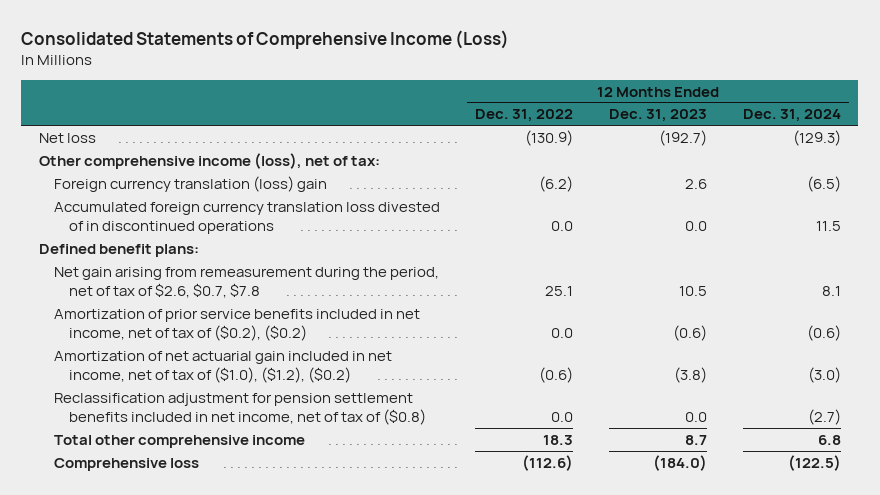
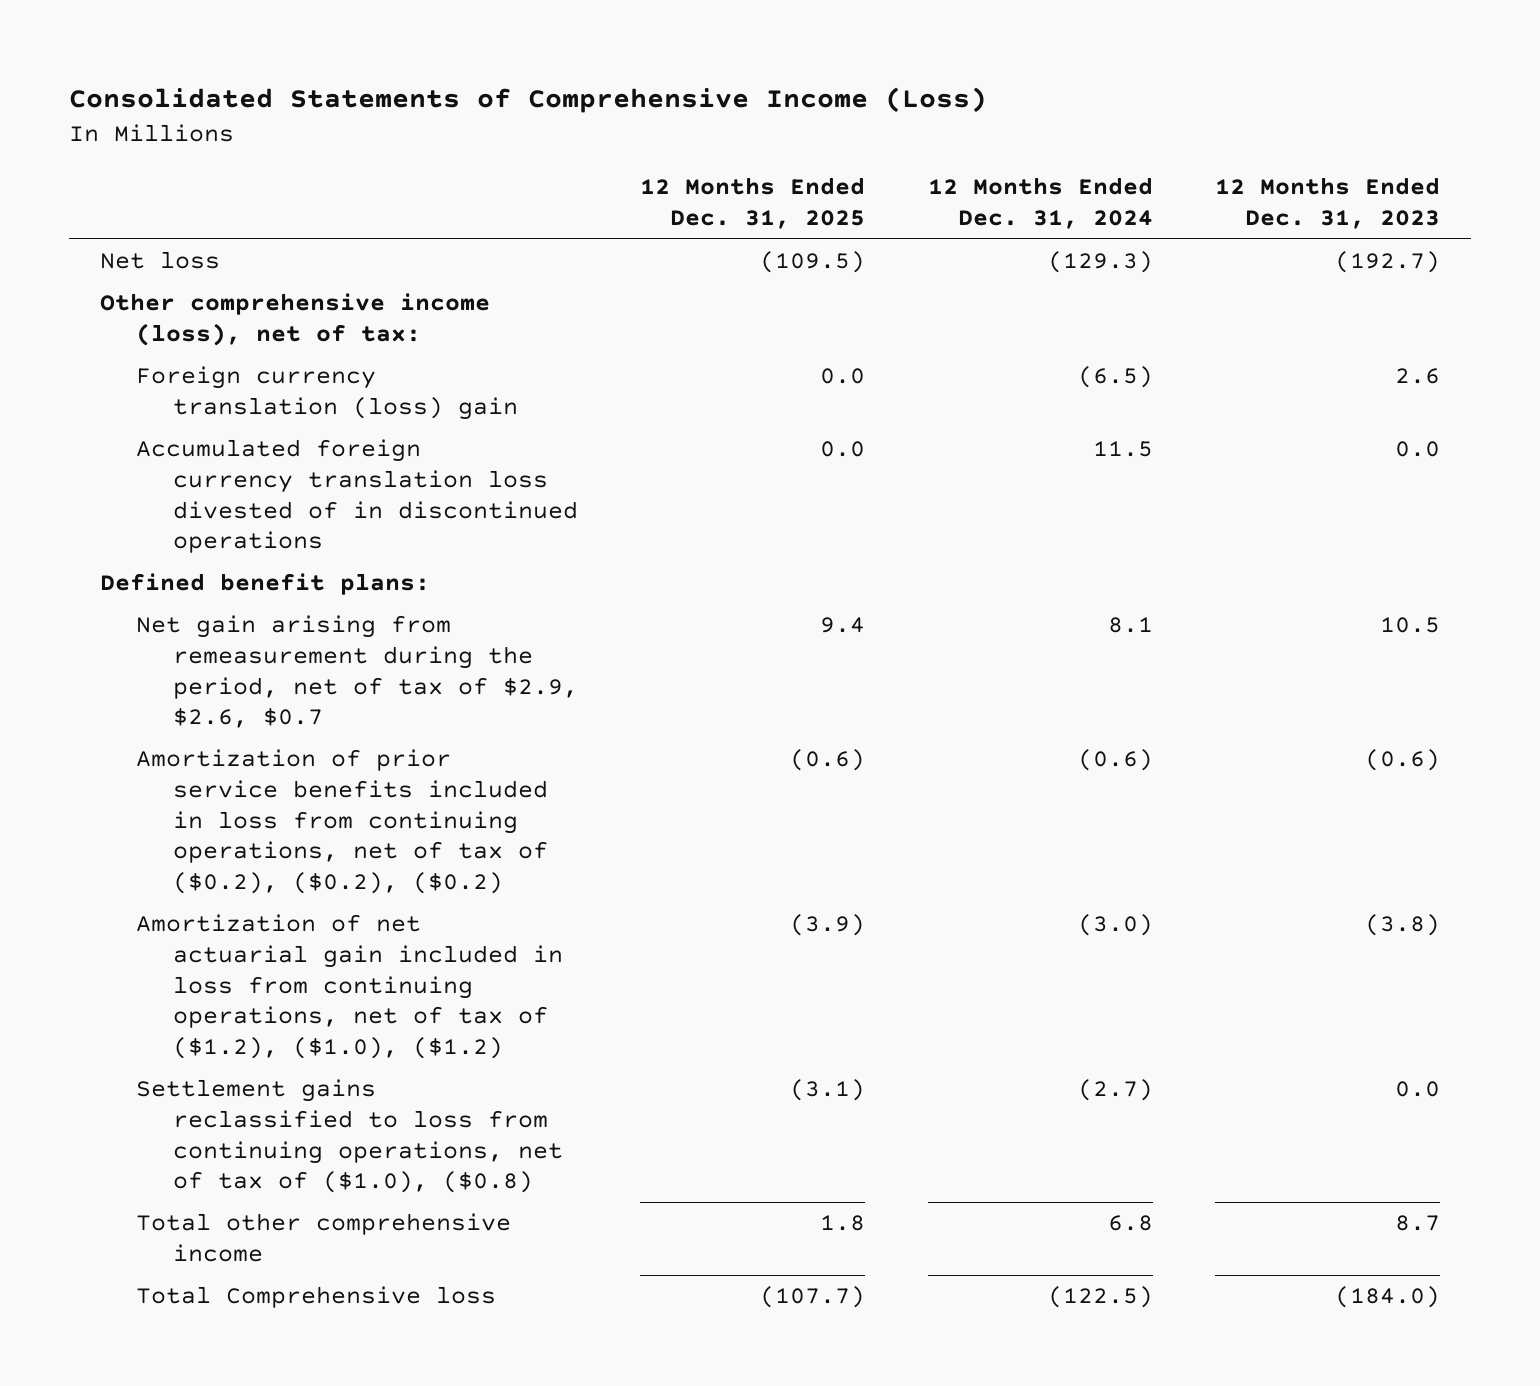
[475,109,574,123] Dec. 31, 2022 -> none
none -> [640,177,866,229] 12 Months Ended Dec. 31, 2025
[53,392,426,425] Reclassification adjustment for pension settlement benefits included in net income, net of tax of ($0.8) -> none
[53,266,439,298] Net gain arising from remeasurement during the period, net of tax of $2.6, $0.7, $7.8 -> [136,615,579,729] Net gain arising from remeasurement during the period, net of tax of $2.9, $2.6, $0.7
[53,308,420,341] Amortization of prior service benefits included in net income, net of tax of ($0.2), ($0.2) -> [136,749,549,894] Amortization of prior service benefits included in loss from continuing operations, net of tax of ($0.2), ($0.2), ($0.2)
[53,350,392,383] Amortization of net actuarial gain included in net income, net of tax of ($1.0), ($1.2), ($0.2) -> [136,914,564,1059] Amortization of net actuarial gain included in loss from continuing operations, net of tax of ($1.2), ($1.0), ($1.2)
none -> [136,1079,564,1194] Settlement gains reclassified to loss from continuing operations, net of tax of ($1.0), ($0.8)
[53,457,199,471] Comprehensive loss -> [136,1286,497,1309] Total Comprehensive loss

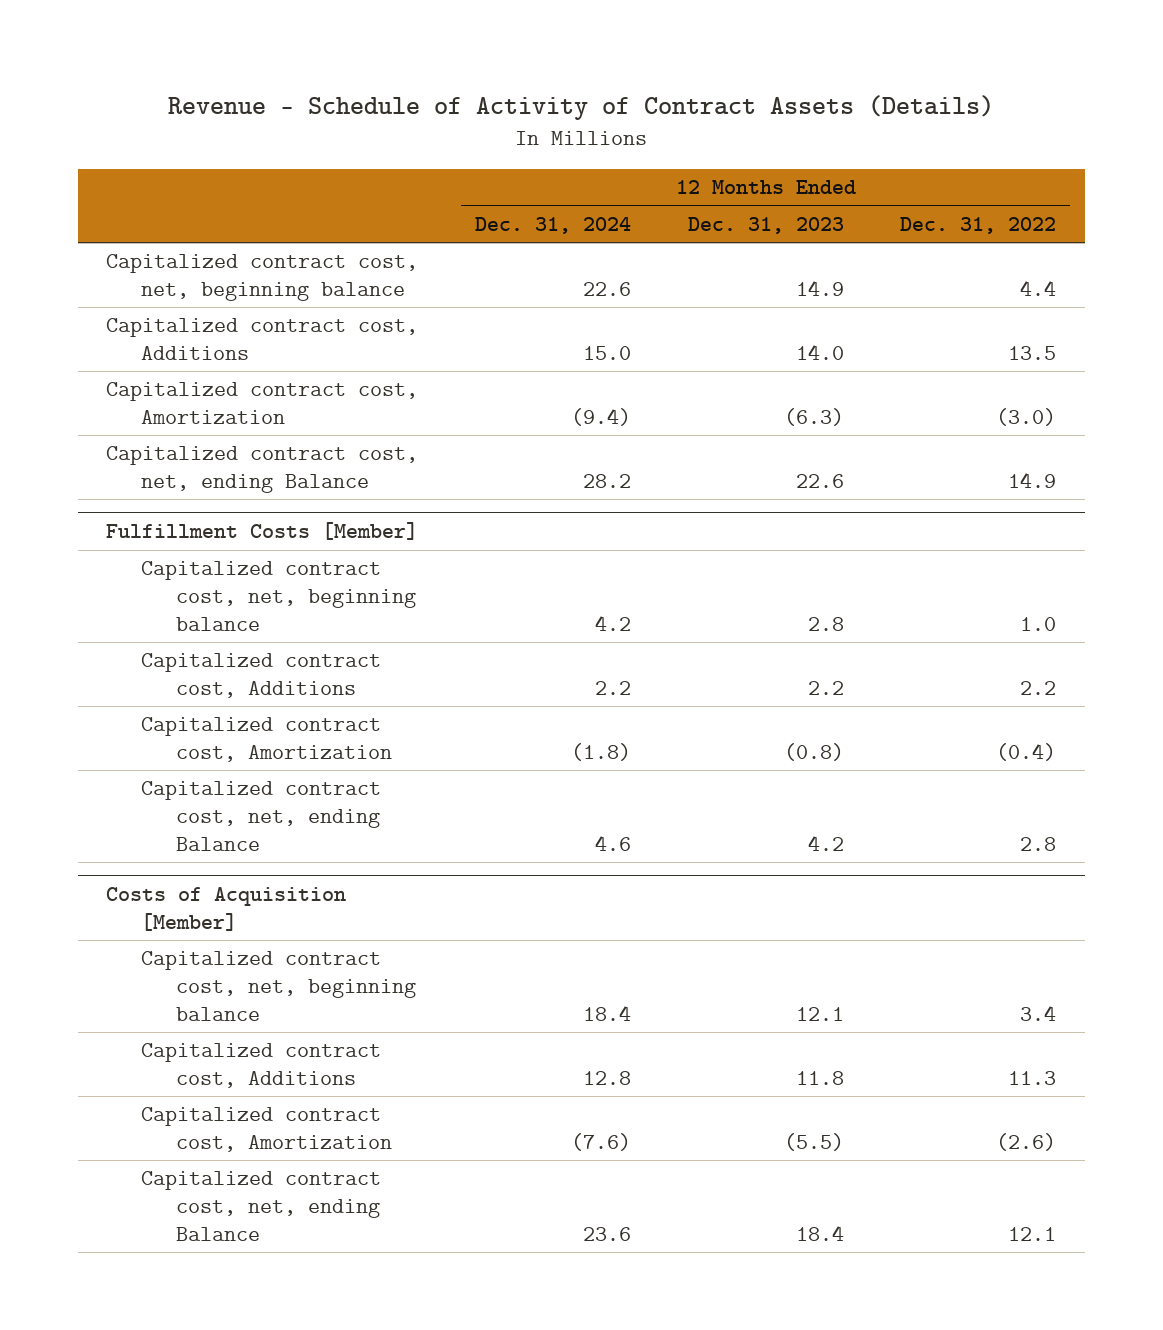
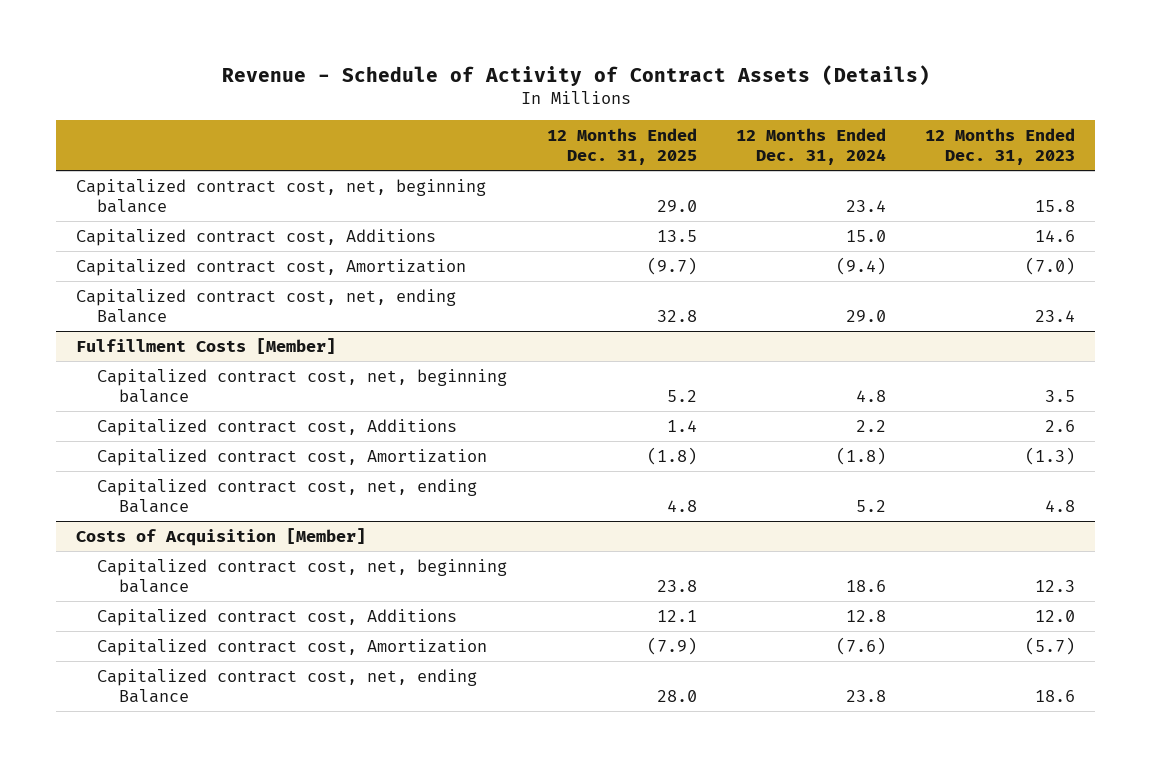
[900,216,1057,234] Dec. 31, 2022 -> none
none -> [546,128,697,166] 12 Months Ended Dec. 31, 2025
[583,282,632,297] 22.6 -> [846,199,887,212] 23.4
[795,280,844,297] 14.9 -> [1035,199,1076,212] 15.8
[795,344,844,361] 14.0 -> [1035,229,1076,242] 14.6
[783,408,844,427] (6.3) -> [1025,256,1076,275] (7.0)
[583,474,632,489] 28.2 -> [846,309,887,322] 29.0
[795,474,844,489] 22.6 -> [1035,309,1076,322] 23.4
[595,614,632,631] 4.2 -> [856,389,887,402] 4.8
[807,616,844,631] 2.8 -> [1045,389,1076,402] 3.5
[807,681,844,696] 2.2 -> [1045,419,1076,432] 2.6
[783,743,844,762] (0.8) -> [1025,446,1076,465] (1.3)
[595,834,632,851] 4.6 -> [856,499,887,512] 5.2
[807,834,844,851] 4.2 -> [1045,499,1076,512] 4.8
[583,1004,632,1021] 18.4 -> [846,579,887,592] 18.6
[795,1006,844,1021] 12.1 -> [1035,579,1076,592] 12.3
[795,1071,844,1086] 11.8 -> [1035,609,1076,622] 12.0
[783,1133,844,1152] (5.5) -> [1025,636,1076,655] (5.7)
[583,1226,632,1241] 23.6 -> [846,689,887,702] 23.8
[795,1224,844,1241] 18.4 -> [1035,689,1076,702] 18.6

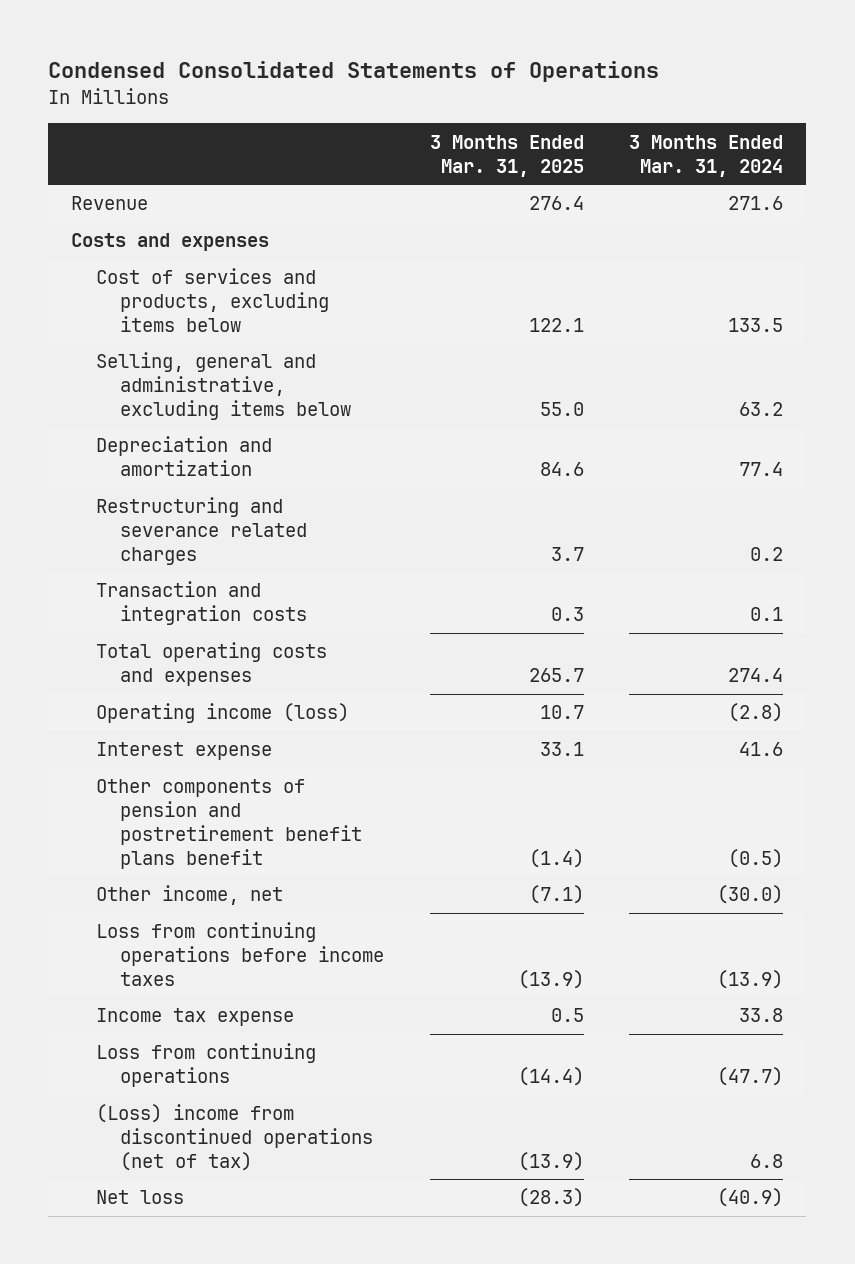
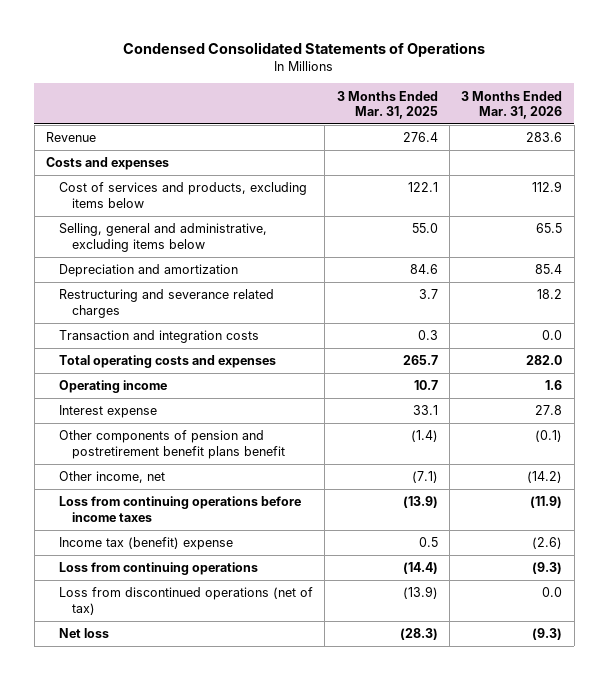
[629,134,784,177] 3 Months Ended Mar. 31, 2024 -> none
none -> [461,90,563,119] 3 Months Ended Mar. 31, 2026
[95,703,349,724] Operating income (loss) -> [58,380,167,394] Operating income
[95,1008,294,1027] Income tax expense -> [58,537,233,551] Income tax (benefit) expense
[95,1104,373,1171] (Loss) income from discontinued operations (net of tax) -> [58,587,313,615] Loss from discontinued operations (net of tax)

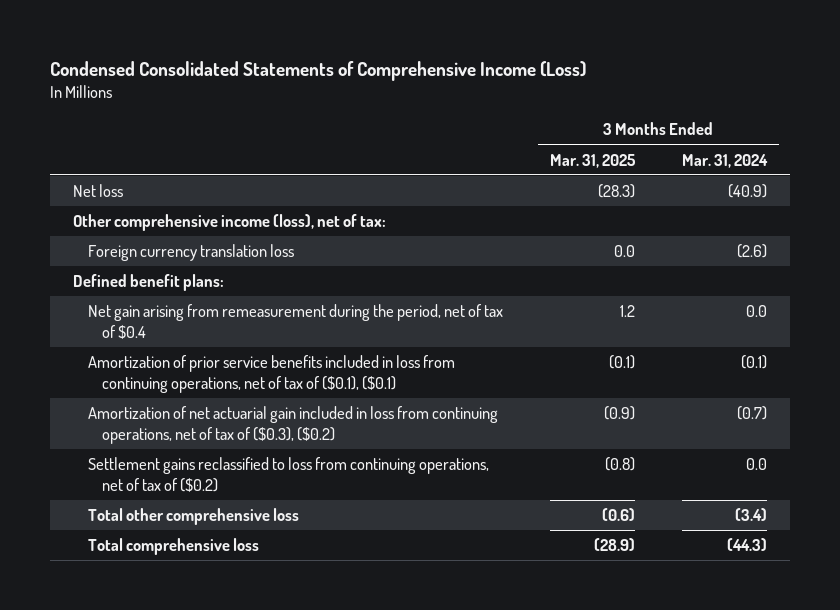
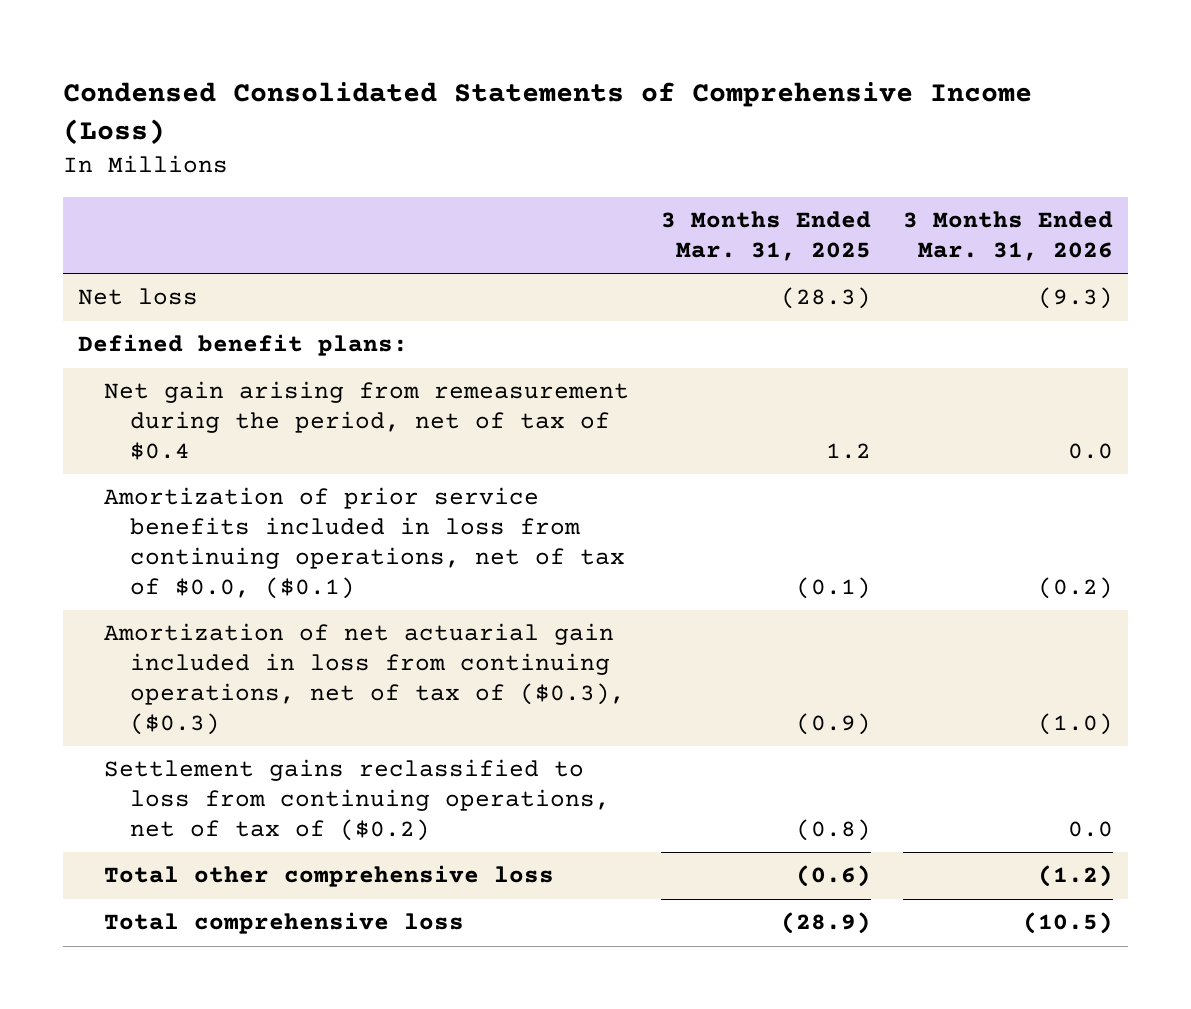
[681,153,768,168] Mar. 31, 2024 -> none
none -> [902,211,1113,262] 3 Months Ended Mar. 31, 2026
[73,214,387,232] Other comprehensive income (loss), net of tax: -> none
[87,244,294,262] Foreign currency translation loss -> none
[87,355,455,393] Amortization of prior service benefits included in loss from continuing operations, net of tax of ($0.1), ($0.1) -> [104,487,626,599] Amortization of prior service benefits included in loss from continuing operations, net of tax of $0.0, ($0.1)
[87,406,498,444] Amortization of net actuarial gain included in loss from continuing operations, net of tax of ($0.3), ($0.2) -> [104,623,626,735] Amortization of net actuarial gain included in loss from continuing operations, net of tax of ($0.3), ($0.3)

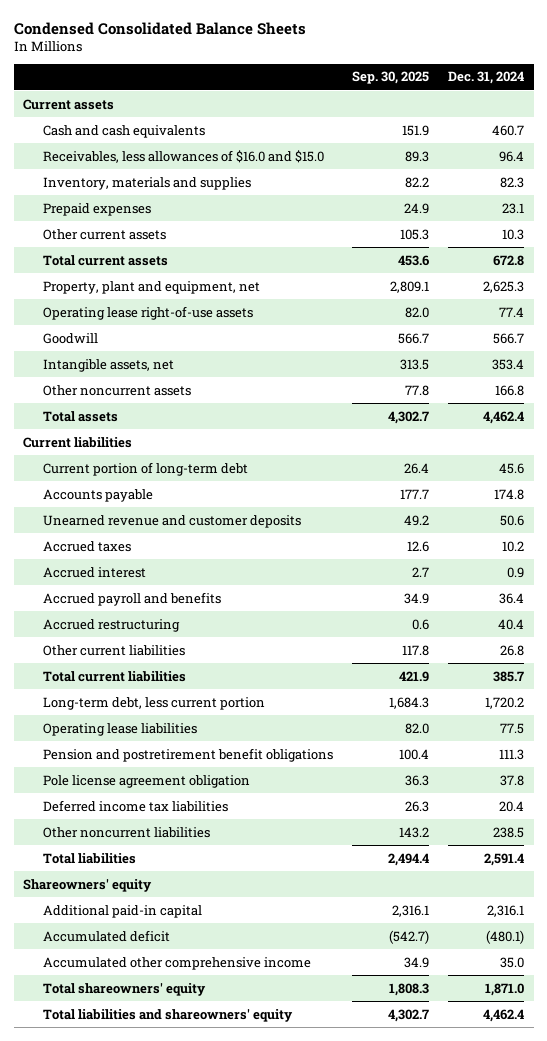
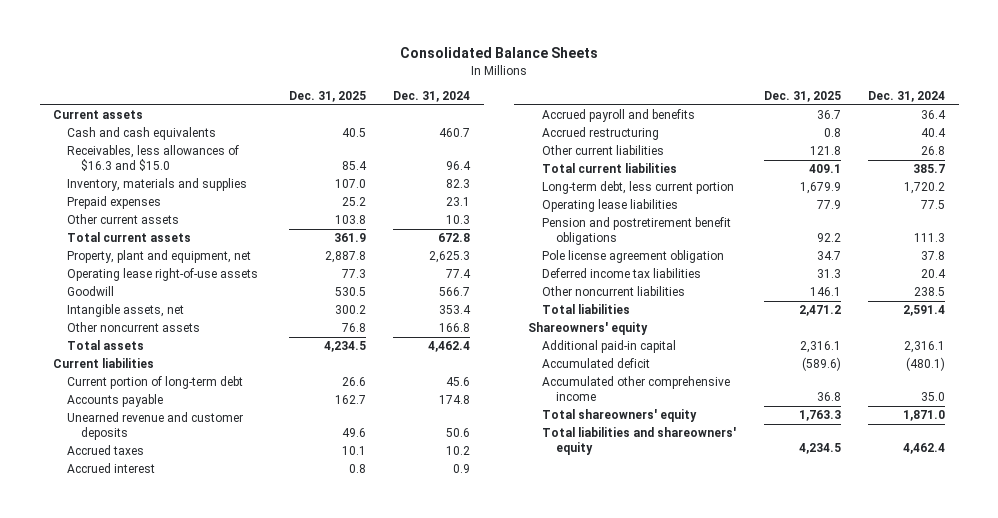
[13,21,306,35] Condensed Consolidated Balance Sheets -> [400,47,599,59] Consolidated Balance Sheets
[352,71,430,85] Sep. 30, 2025 -> none
none -> [288,90,366,102] Dec. 31, 2025
[42,149,324,163] Receivables, less allowances of $16.0 and $15.0 -> [67,145,240,172] Receivables, less allowances of $16.3 and $15.0

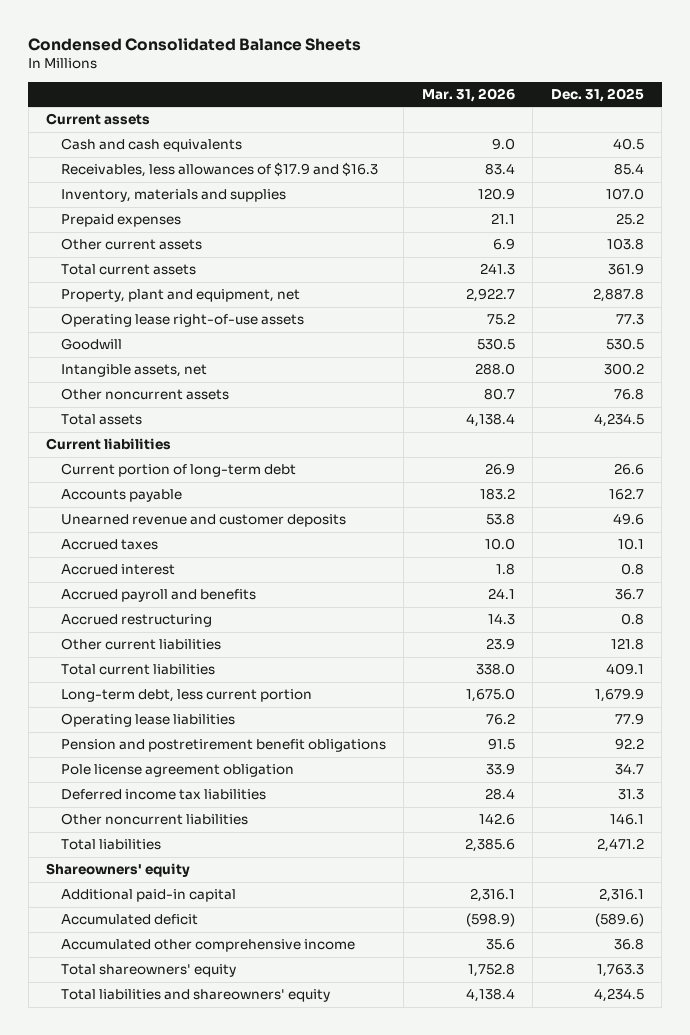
[400,47,599,59] Consolidated Balance Sheets -> [28,37,362,51] Condensed Consolidated Balance Sheets
[393,90,471,102] Dec. 31, 2024 -> none
none -> [421,87,515,102] Mar. 31, 2026
[67,145,240,172] Receivables, less allowances of $16.3 and $15.0 -> [60,162,378,178] Receivables, less allowances of $17.9 and $16.3

